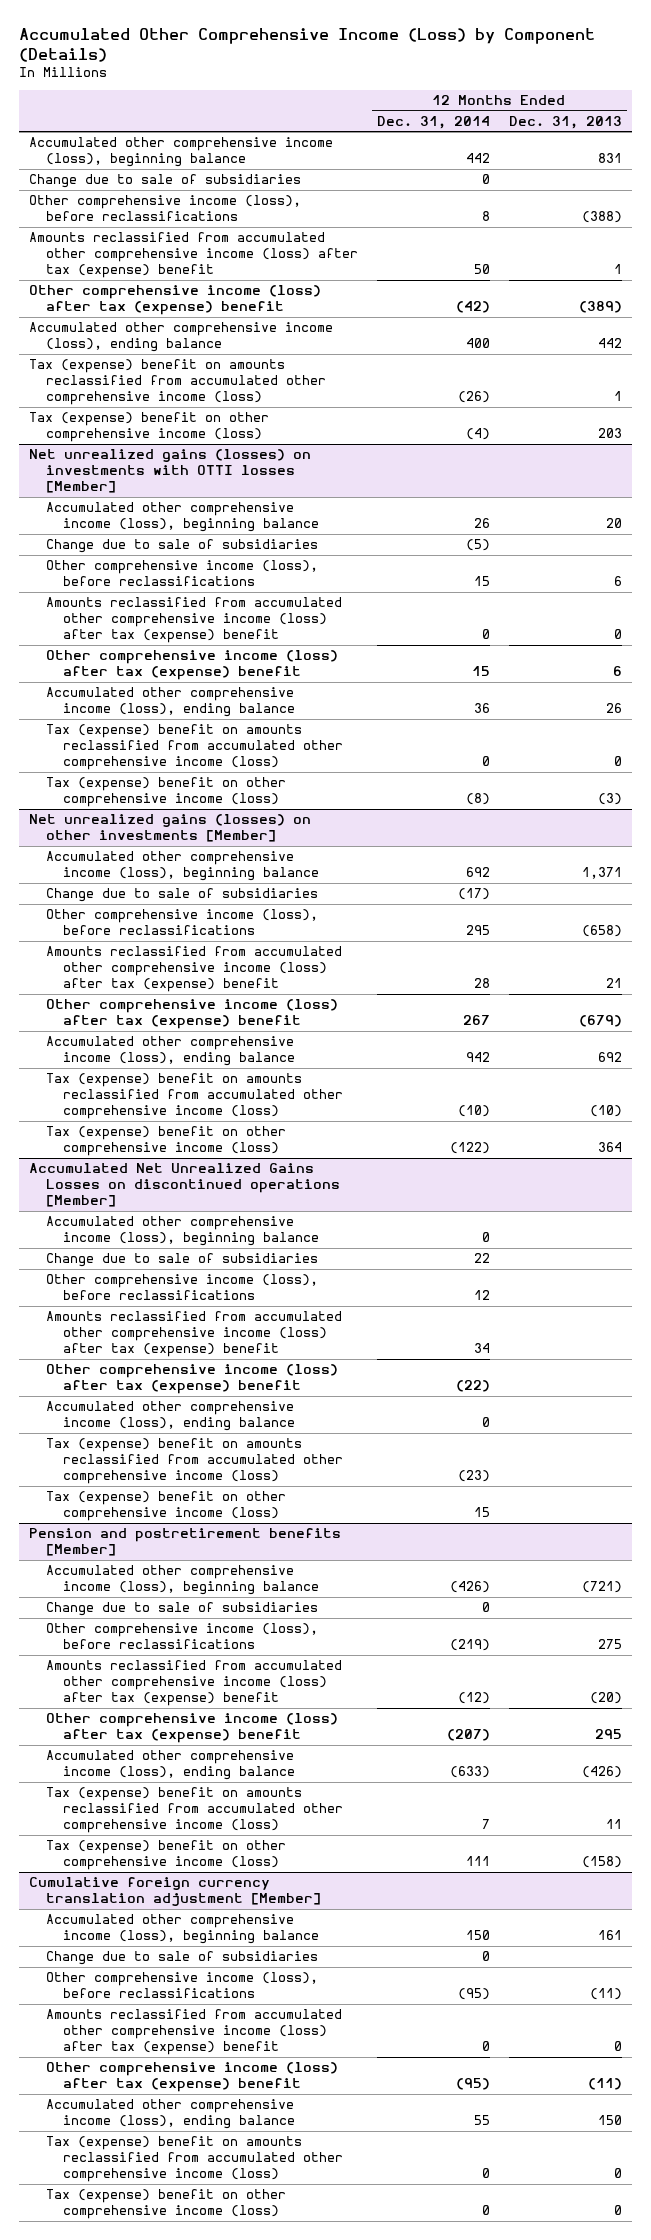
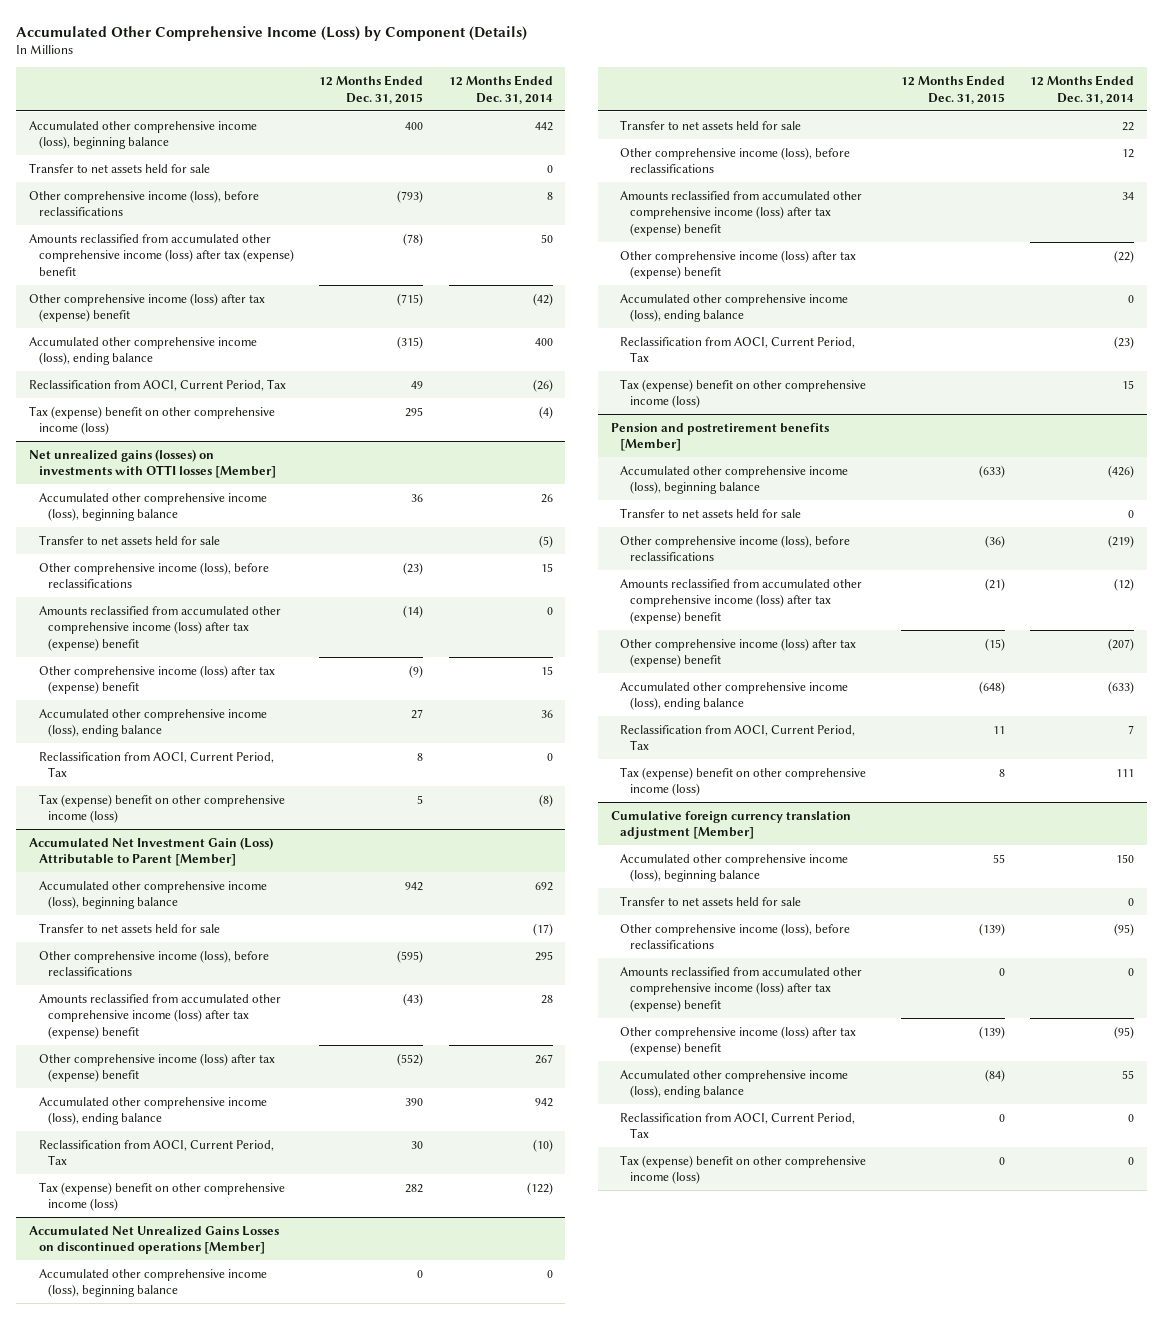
[508,116,622,130] Dec. 31, 2013 -> none
none -> [319,74,424,104] 12 Months Ended Dec. 31, 2015
[29,174,302,189] Change due to sale of subsidiaries -> none
none -> [29,162,211,173] Transfer to net assets held for sale
[29,359,326,406] Tax (expense) benefit on amounts reclassified from accumulated other comprehensive income (loss) -> none
none -> [29,378,287,391] Reclassification from AOCI, Current Period, Tax
[45,539,318,554] Change due to sale of subsidiaries -> none
none -> [38,534,220,545] Transfer to net assets held for sale
[45,724,343,771] Tax (expense) benefit on amounts reclassified from accumulated other comprehensive income (loss) -> none
none -> [38,751,274,778] Reclassification from AOCI, Current Period, Tax
[29,814,312,843] Net unrealized gains (losses) on other investments [Member] -> none
none -> [29,836,274,867] Accumulated Net Investment Gain (Loss) Attributable to Parent [Member]
[45,888,318,903] Change due to sale of subsidiaries -> none
none -> [38,922,220,933] Transfer to net assets held for sale
[45,1073,343,1120] Tax (expense) benefit on amounts reclassified from accumulated other comprehensive income (loss) -> none
none -> [38,1139,274,1166] Reclassification from AOCI, Current Period, Tax
[45,1253,318,1268] Change due to sale of subsidiaries -> none
none -> [620,119,802,130] Transfer to net assets held for sale
[45,1438,343,1485] Tax (expense) benefit on amounts reclassified from accumulated other comprehensive income (loss) -> none
none -> [620,336,856,363] Reclassification from AOCI, Current Period, Tax
[45,1602,318,1617] Change due to sale of subsidiaries -> none
none -> [620,507,802,518] Transfer to net assets held for sale
[45,1787,343,1834] Tax (expense) benefit on amounts reclassified from accumulated other comprehensive income (loss) -> none
none -> [620,724,856,751] Reclassification from AOCI, Current Period, Tax
[45,1951,318,1966] Change due to sale of subsidiaries -> none
none -> [620,895,802,906] Transfer to net assets held for sale
[45,2136,343,2183] Tax (expense) benefit on amounts reclassified from accumulated other comprehensive income (loss) -> none
none -> [620,1112,856,1139] Reclassification from AOCI, Current Period, Tax

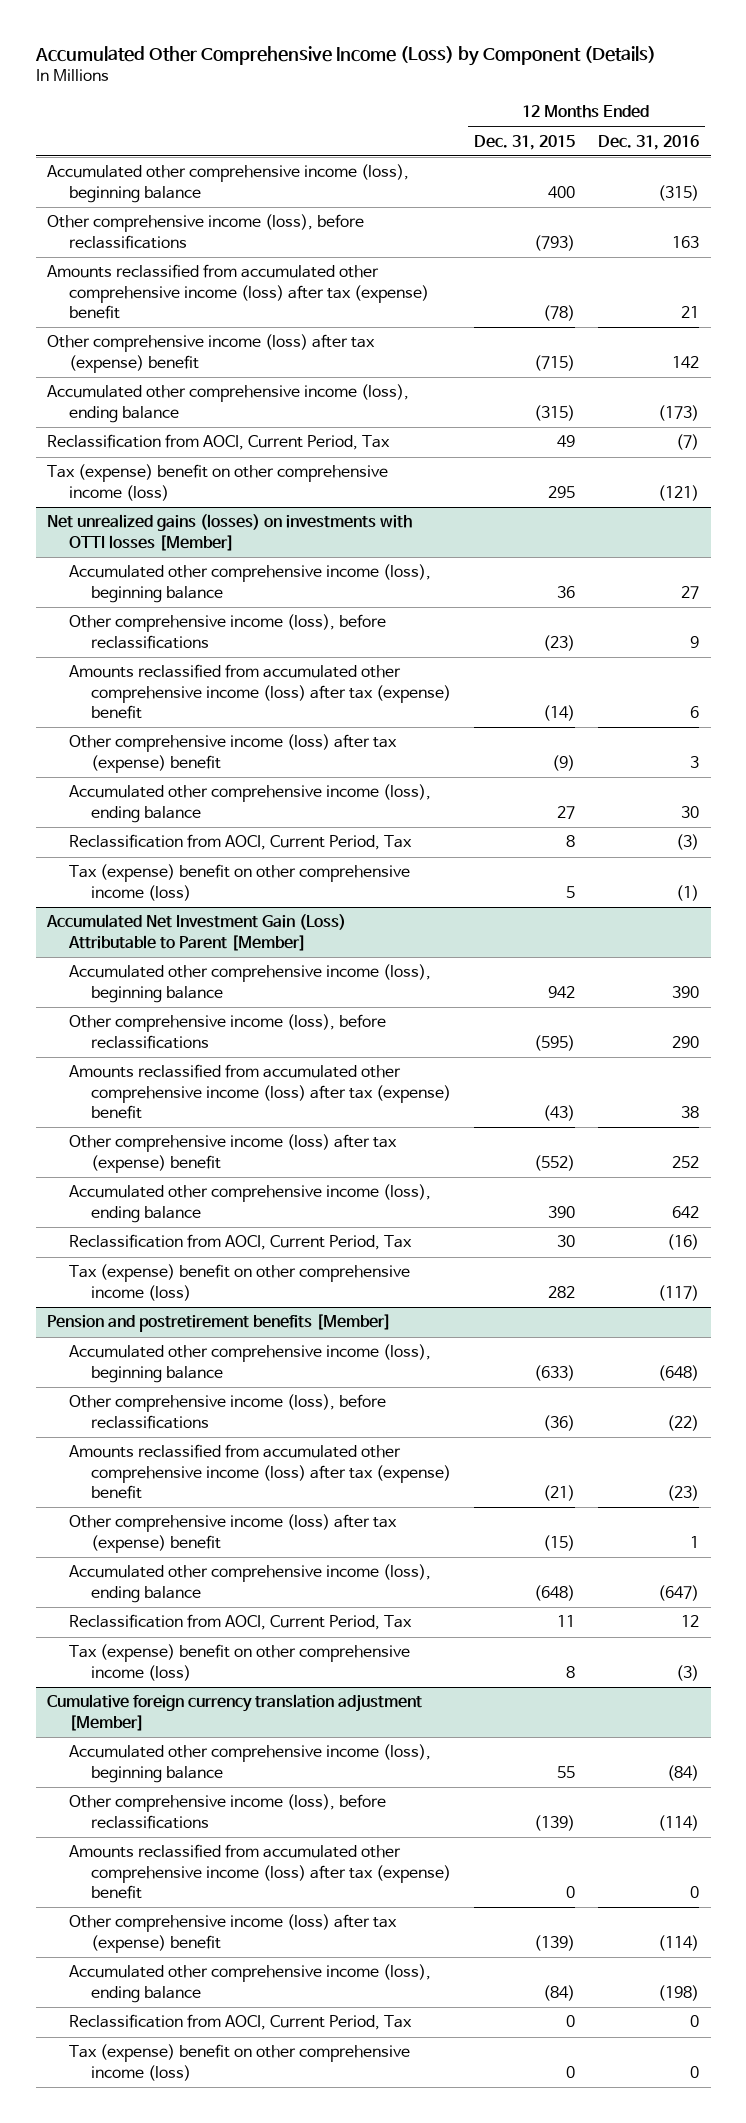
[448,74,553,104] 12 Months Ended Dec. 31, 2014 -> none
none -> [598,134,700,150] Dec. 31, 2016
[29,162,211,173] Transfer to net assets held for sale -> none
[38,534,220,545] Transfer to net assets held for sale -> none
[38,922,220,933] Transfer to net assets held for sale -> none
[29,1225,280,1255] Accumulated Net Unrealized Gains Losses on discontinued operations [Member] -> none
[38,1268,267,1298] Accumulated other comprehensive income (loss), beginning balance -> none
[620,119,802,130] Transfer to net assets held for sale -> none
[620,146,851,174] Other comprehensive income (loss), before reclassifications -> none
[620,190,863,237] Amounts reclassified from accumulated other comprehensive income (loss) after tax (expense) benefit -> none
[620,249,857,280] Other comprehensive income (loss) after tax (expense) benefit -> none
[620,293,849,323] Accumulated other comprehensive income (loss), ending balance -> none
[620,336,856,363] Reclassification from AOCI, Current Period, Tax -> none
[620,378,867,409] Tax (expense) benefit on other comprehensive income (loss) -> none
[620,507,802,518] Transfer to net assets held for sale -> none
[620,895,802,906] Transfer to net assets held for sale -> none

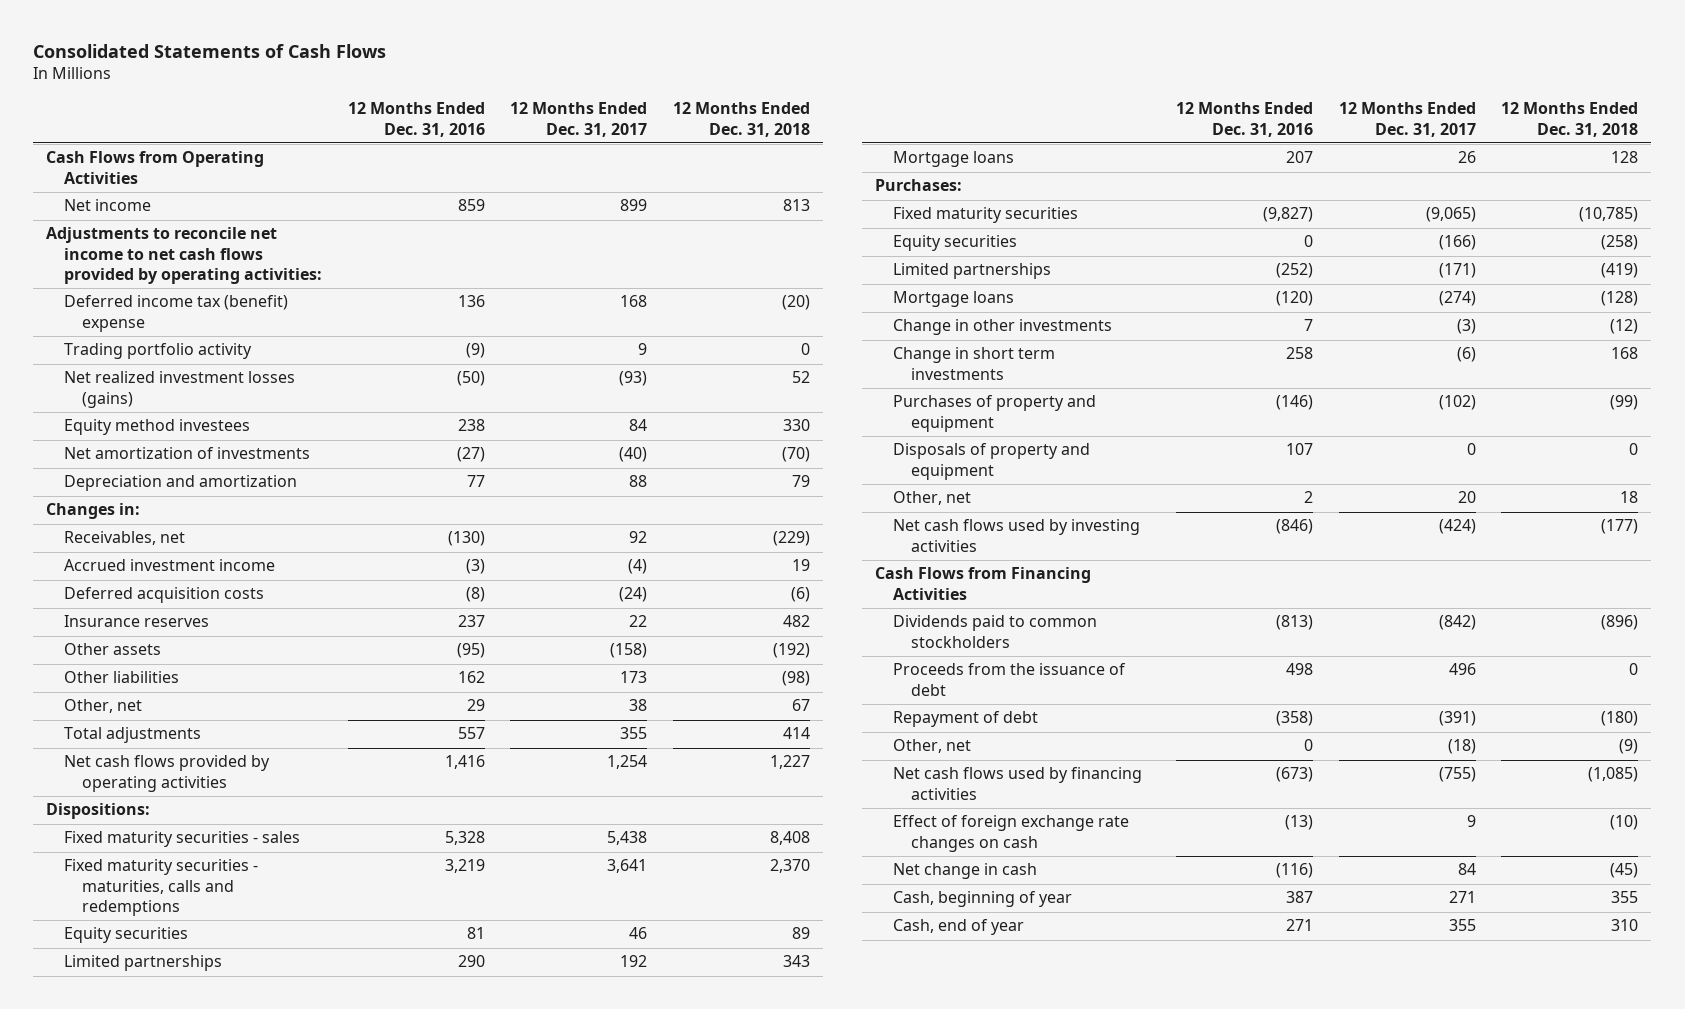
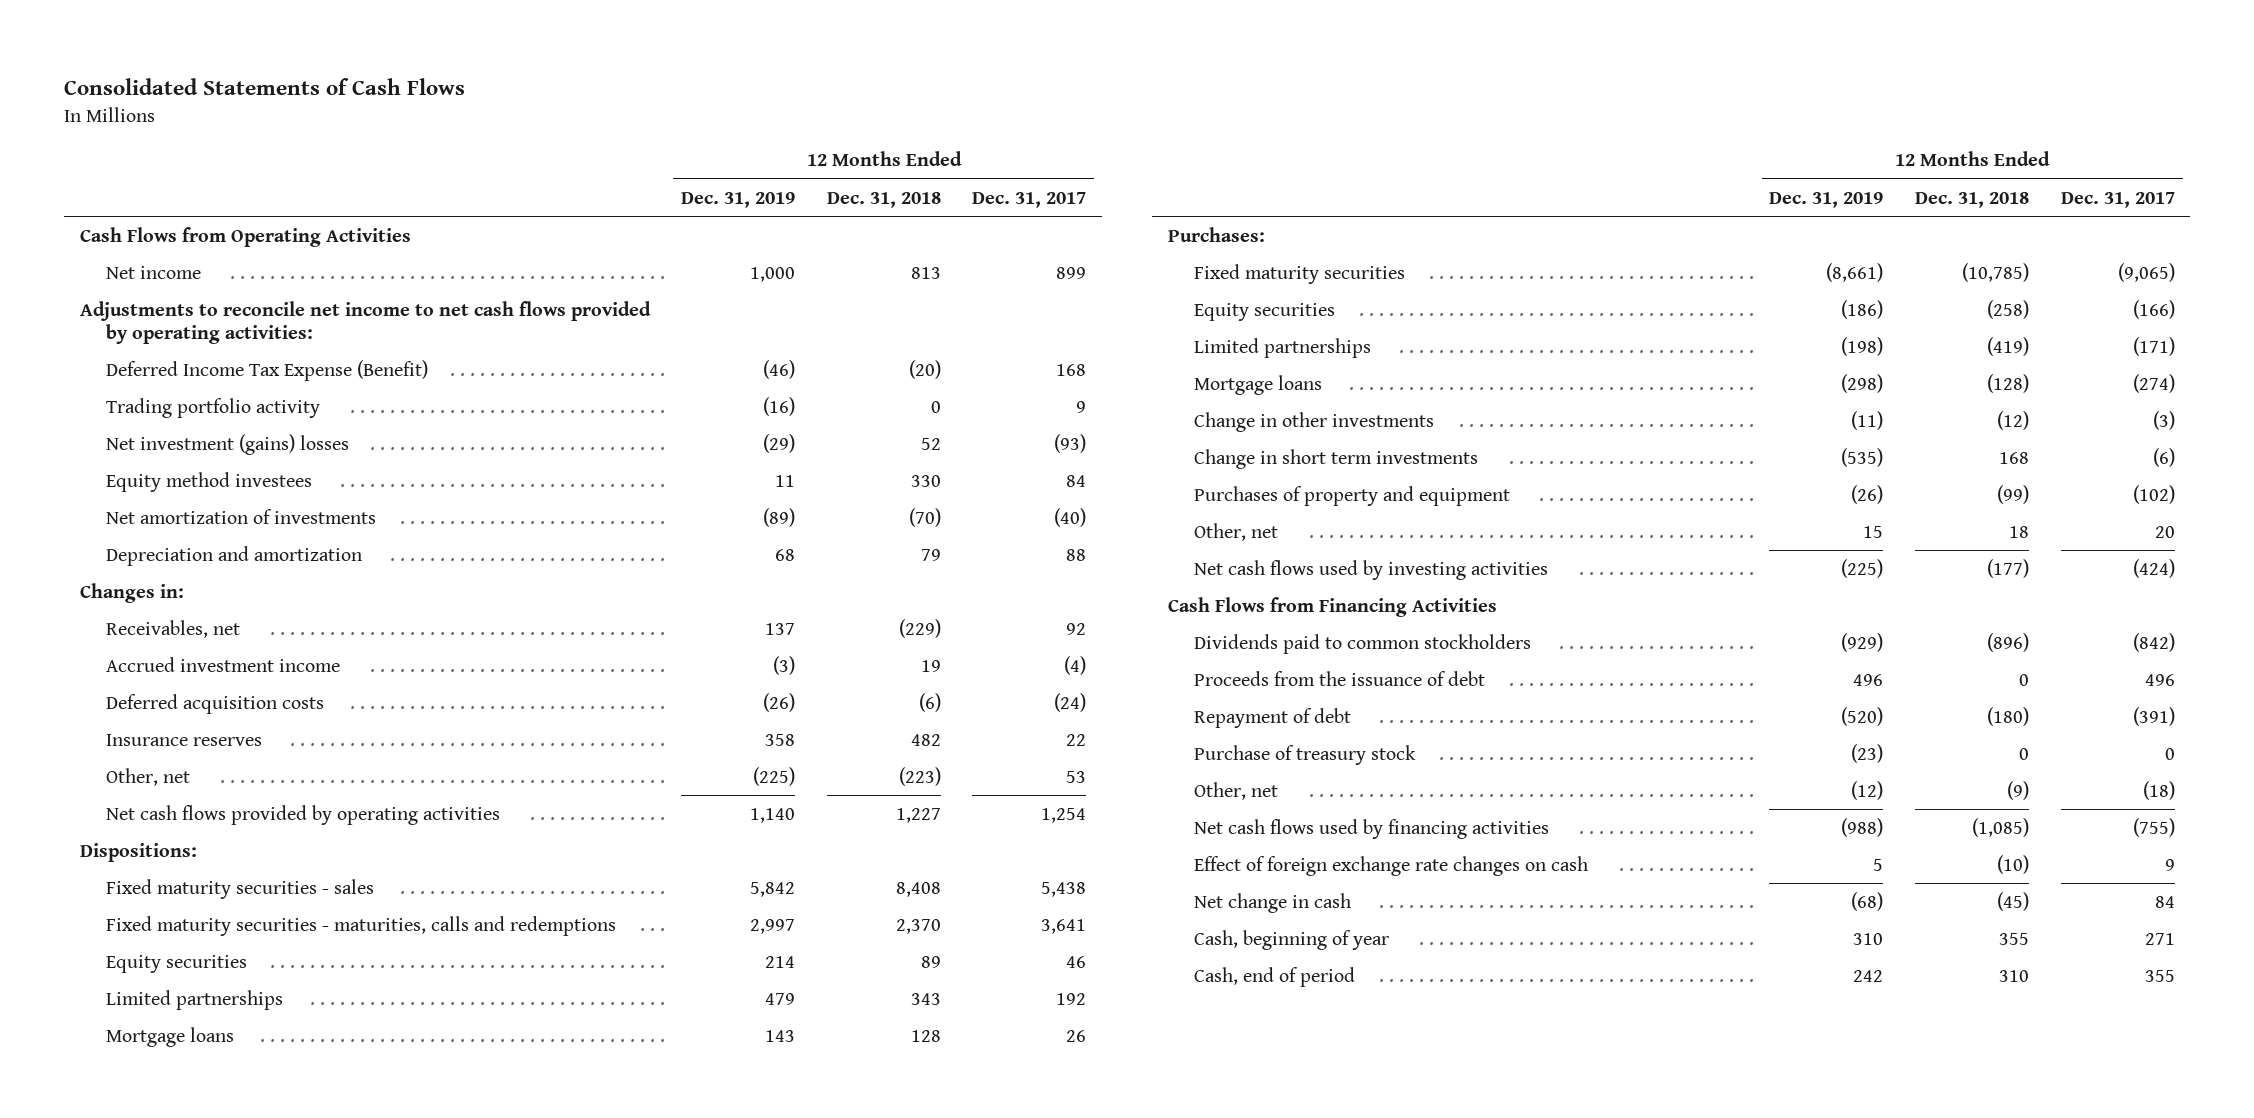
[347,102,485,137] 12 Months Ended Dec. 31, 2016 -> none
none -> [681,191,796,208] Dec. 31, 2019
[64,295,289,332] Deferred income tax (benefit) expense -> [106,359,429,381] Deferred Income Tax Expense (Benefit)
[64,371,296,408] Net realized investment losses (gains) -> [106,433,350,455] Net investment (gains) losses
[64,643,162,656] Other assets -> none
[64,671,180,684] Other liabilities -> none
[64,727,202,744] Total adjustments -> none
[629,699,648,712] 38 -> [1066,770,1087,783] 53
[791,699,810,712] 67 -> [898,766,941,786] (223)
[892,443,1090,480] Disposals of property and equipment -> none
none -> [1194,744,1417,765] Purchase of treasury stock
[892,919,1024,936] Cash, end of year -> [1194,966,1356,987] Cash, end of period

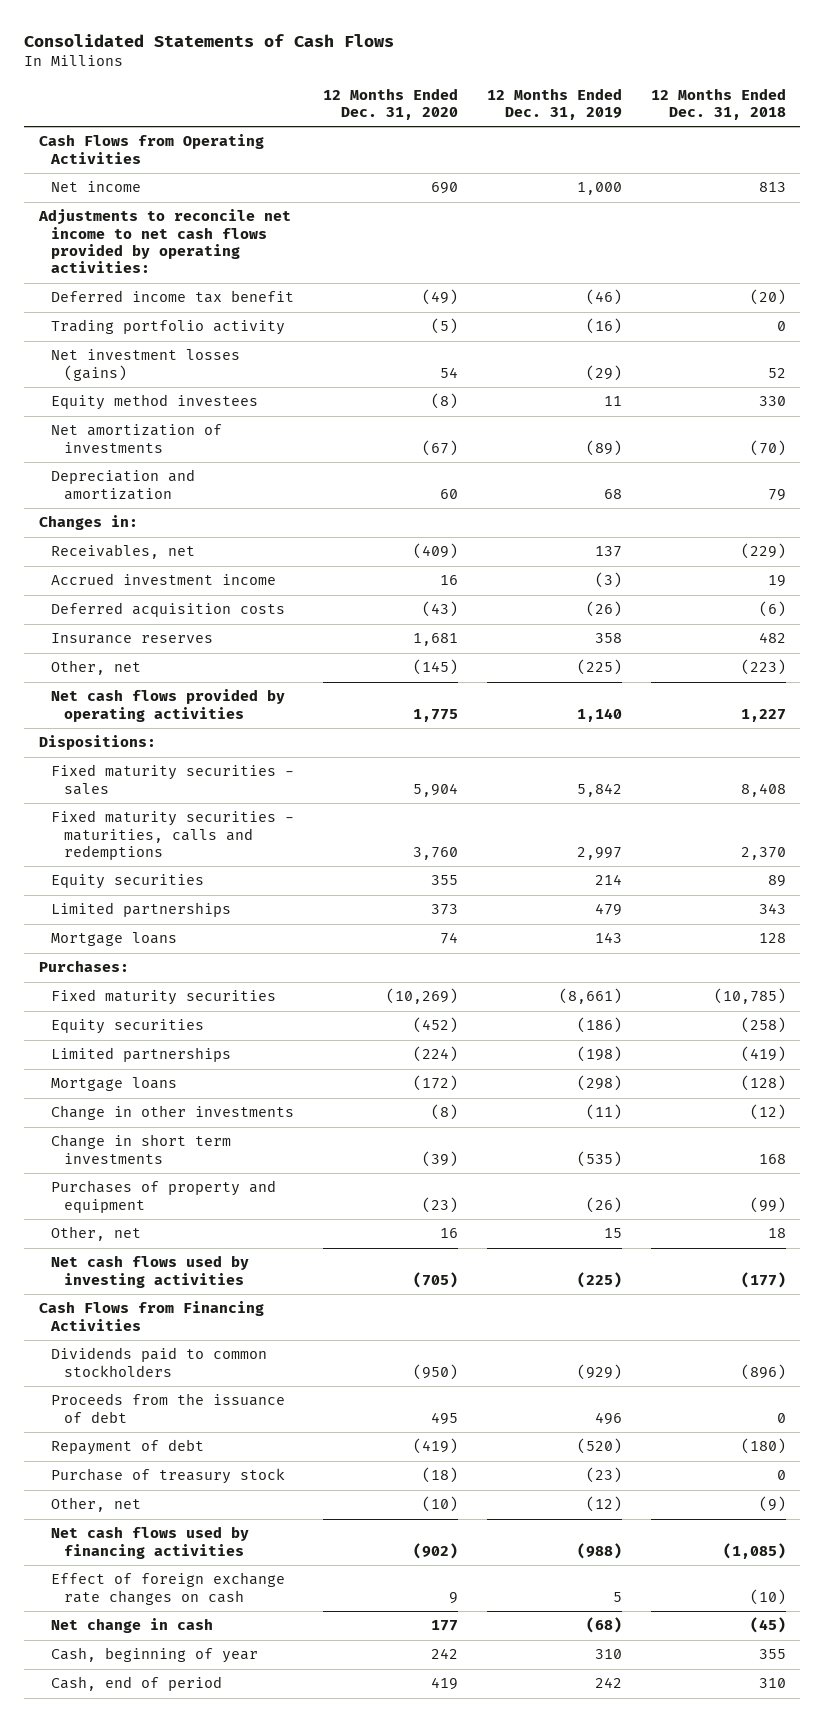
[972,191,1087,208] Dec. 31, 2017 -> none
none -> [323,87,459,121] 12 Months Ended Dec. 31, 2020
[106,359,429,381] Deferred Income Tax Expense (Benefit) -> [51,290,295,304] Deferred income tax benefit
[106,433,350,455] Net investment (gains) losses -> [51,349,241,381] Net investment losses (gains)

